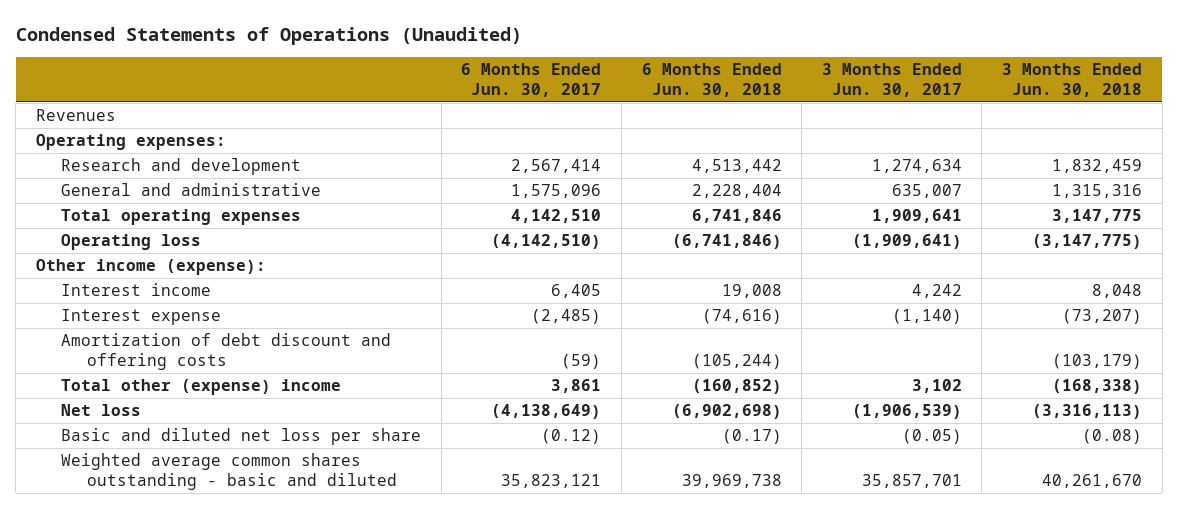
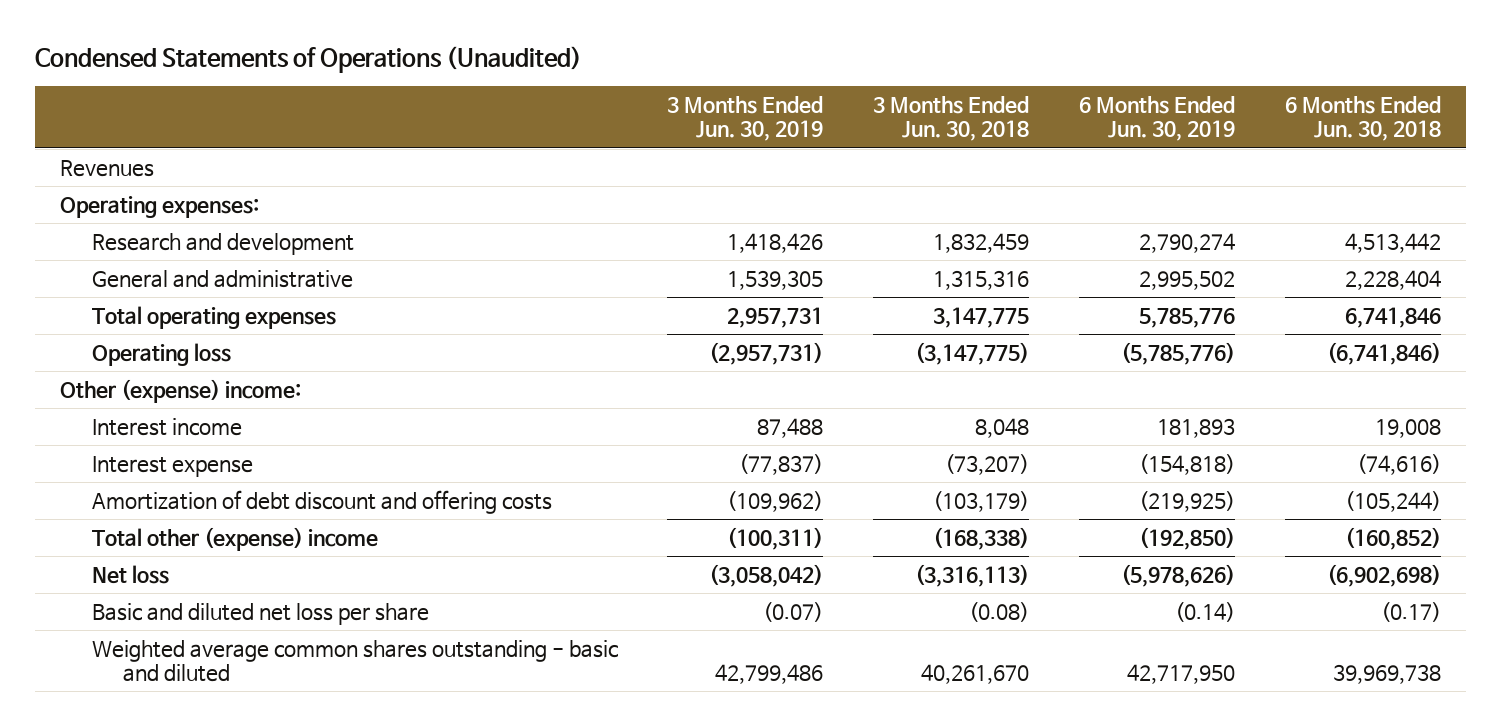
[461,62,602,97] 6 Months Ended Jun. 30, 2017 -> none
[821,62,962,97] 3 Months Ended Jun. 30, 2017 -> none
none -> [667,96,824,142] 3 Months Ended Jun. 30, 2019
none -> [1079,96,1236,142] 6 Months Ended Jun. 30, 2019
[35,259,266,276] Other income (expense): -> [59,378,301,403] Other (expense) income:

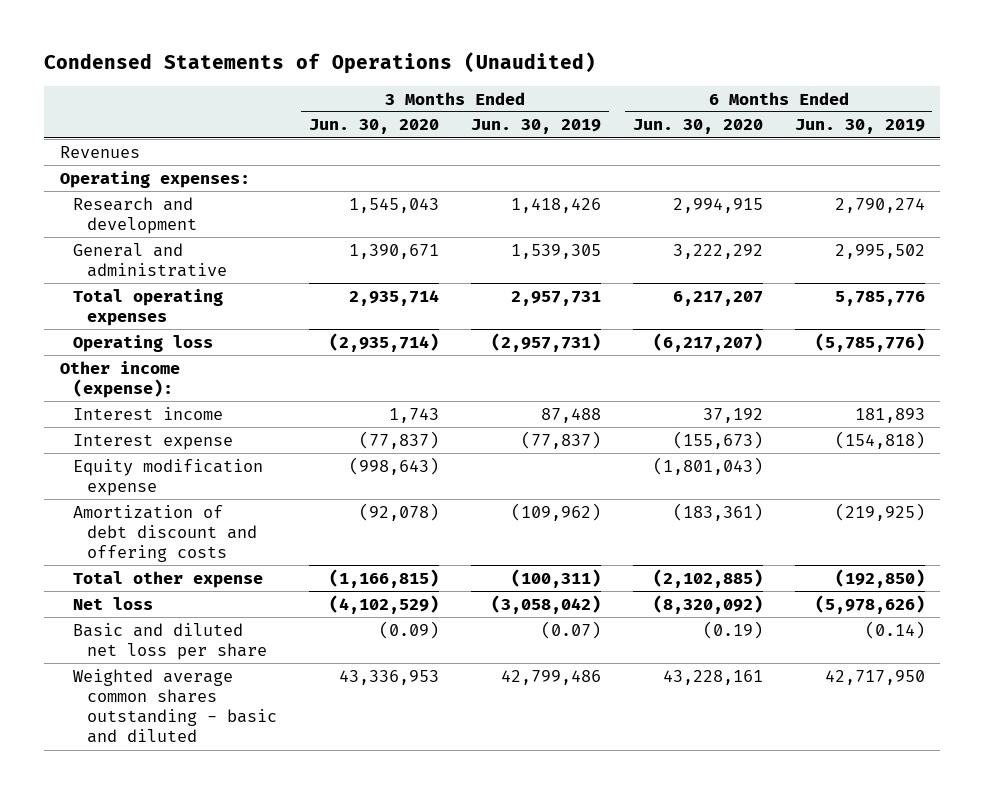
[873,96,1030,142] 3 Months Ended Jun. 30, 2018 -> none
[1285,96,1442,142] 6 Months Ended Jun. 30, 2018 -> none
none -> [308,119,439,135] Jun. 30, 2020
none -> [632,119,763,135] Jun. 30, 2020
[59,378,301,403] Other (expense) income: -> [59,360,180,398] Other income (expense):
none -> [73,458,264,496] Equity modification expense
[91,526,378,551] Total other (expense) income -> [73,570,264,588] Total other expense

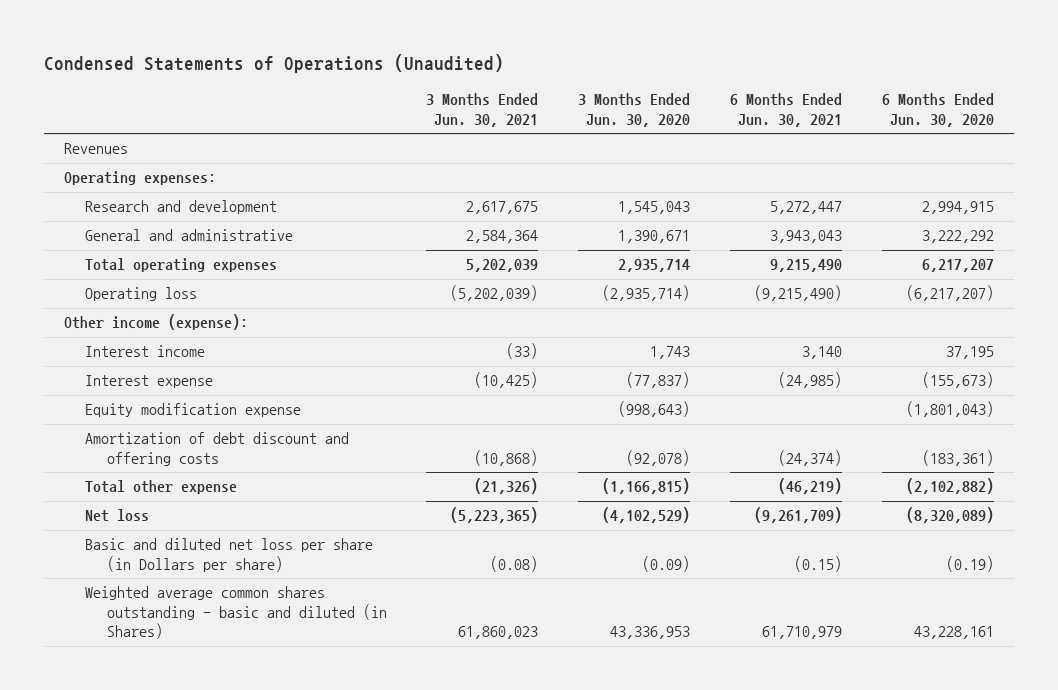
[470,119,601,135] Jun. 30, 2019 -> none
[794,119,925,135] Jun. 30, 2019 -> none
none -> [426,93,539,127] 3 Months Ended Jun. 30, 2021
none -> [729,93,842,127] 6 Months Ended Jun. 30, 2021
[702,407,763,423] 37,192 -> [945,346,994,360] 37,195
[652,568,763,588] (2,102,885) -> [905,478,994,495] (2,102,882)
[652,594,763,614] (8,320,092) -> [905,507,994,524] (8,320,089)
[73,622,267,660] Basic and diluted net loss per share -> [85,538,374,572] Basic and diluted net loss per share (in Dollars per share)
[73,668,277,744] Weighted average common shares outstanding - basic and diluted -> [85,586,387,640] Weighted average common shares outstanding - basic and diluted (in Shares)

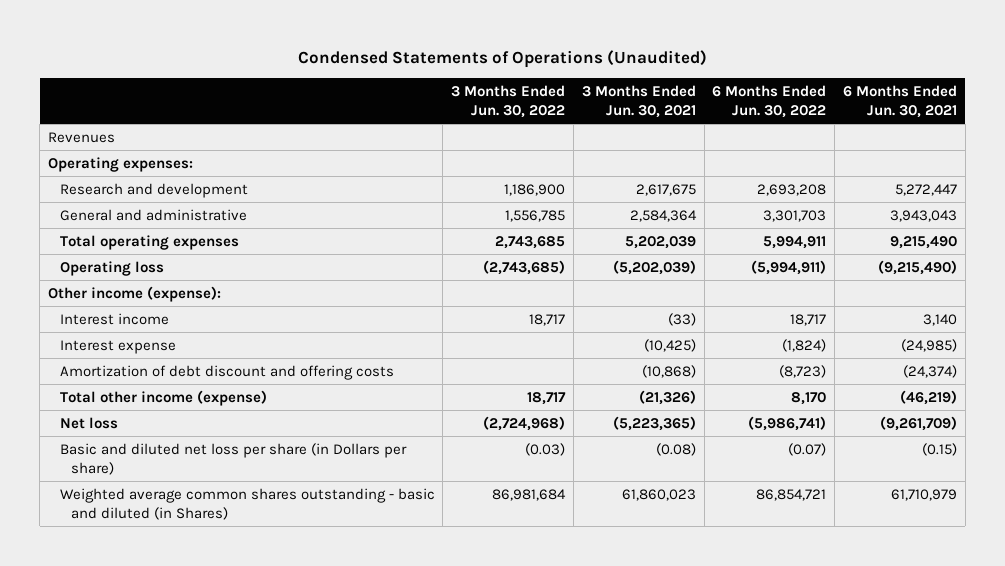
[578,93,691,127] 3 Months Ended Jun. 30, 2020 -> none
[881,93,994,127] 6 Months Ended Jun. 30, 2020 -> none
none -> [451,84,566,118] 3 Months Ended Jun. 30, 2022
none -> [712,84,827,118] 6 Months Ended Jun. 30, 2022
[85,403,302,418] Equity modification expense -> none
[85,480,238,495] Total other expense -> [59,389,267,406] Total other income (expense)

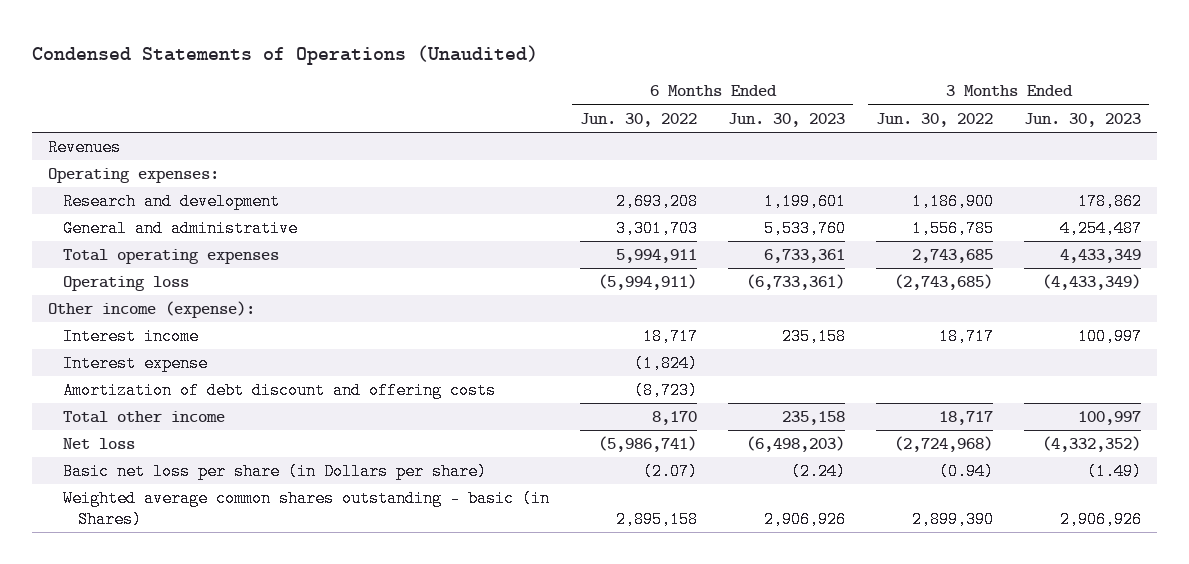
[581,84,696,118] 3 Months Ended Jun. 30, 2021 -> none
[842,84,957,118] 6 Months Ended Jun. 30, 2021 -> none
none -> [728,112,846,127] Jun. 30, 2023
none -> [1024,112,1142,127] Jun. 30, 2023
[59,389,267,406] Total other income (expense) -> [63,411,226,424] Total other income
[59,442,407,475] Basic and diluted net loss per share (in Dollars per share) -> [63,463,488,481] Basic net loss per share (in Dollars per share)
[525,442,566,456] (0.03) -> [939,463,995,481] (0.94)
[788,442,827,456] (0.07) -> [643,463,699,481] (2.07)
[59,487,435,520] Weighted average common shares outstanding - basic and diluted (in Shares) -> [63,490,551,528] Weighted average common shares outstanding - basic (in Shares)
[492,488,567,501] 86,981,684 -> [912,510,995,528] 2,899,390
[756,488,827,501] 86,854,721 -> [616,510,699,528] 2,895,158

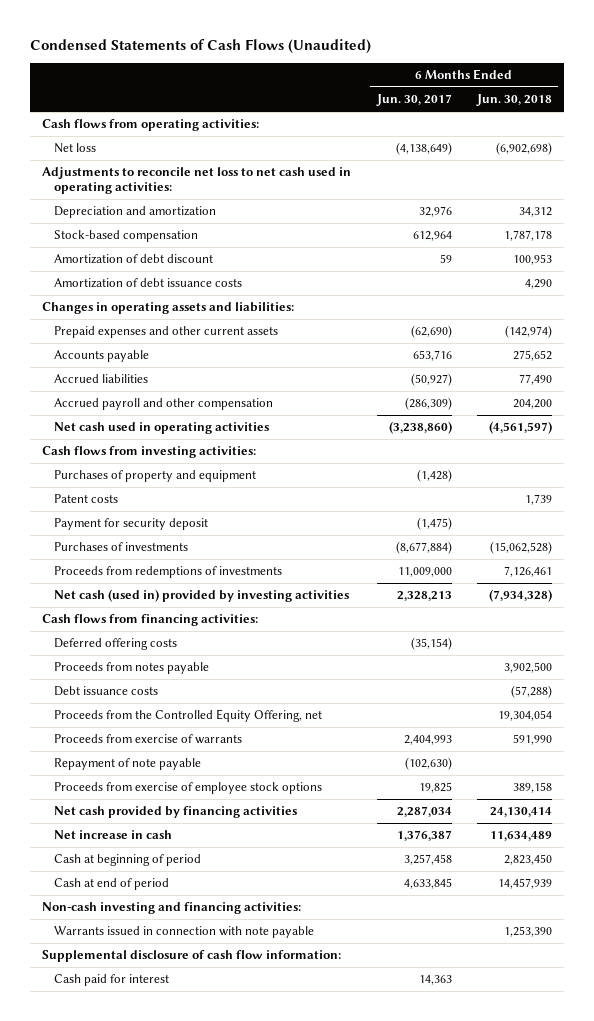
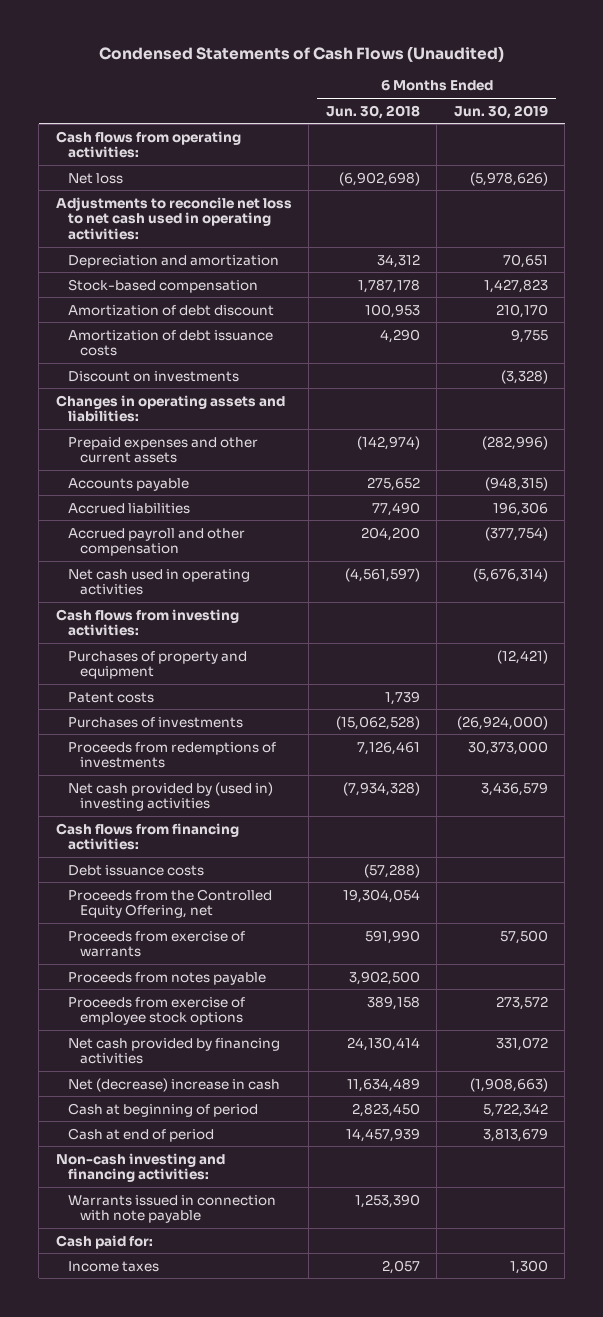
[375,94,452,107] Jun. 30, 2017 -> none
none -> [453,104,548,119] Jun. 30, 2019
none -> [68,370,240,382] Discount on investments
[53,518,208,531] Payment for security deposit -> none
[53,589,349,603] Net cash (used in) provided by investing activities -> [68,781,274,812] Net cash provided by (used in) investing activities
[53,638,177,651] Deferred offering costs -> none
[53,758,201,771] Repayment of note payable -> none
[53,662,209,675] Proceeds from notes payable -> [68,971,267,985] Proceeds from notes payable
[53,830,172,840] Net increase in cash -> [68,1077,281,1092] Net (decrease) increase in cash
[42,950,342,963] Supplemental disclosure of cash flow information: -> none
[53,974,169,987] Cash paid for interest -> [55,1234,153,1249] Cash paid for:
none -> [68,1260,160,1272] Income taxes

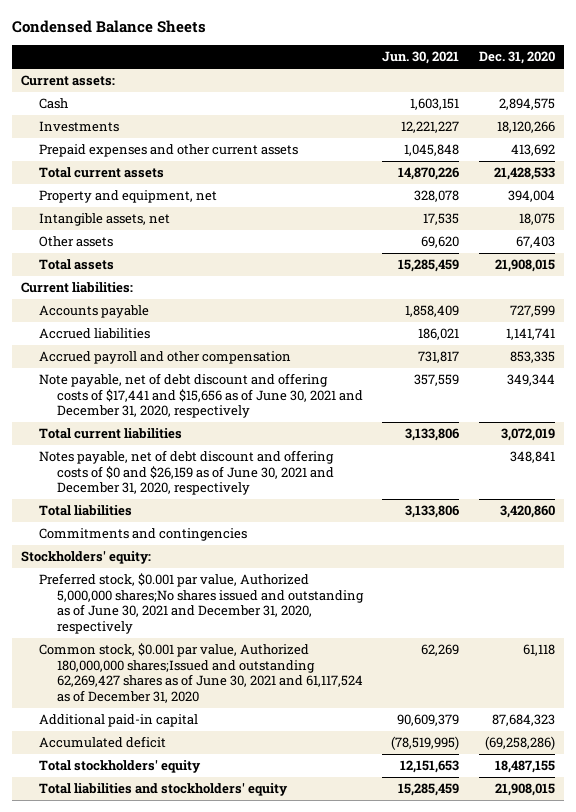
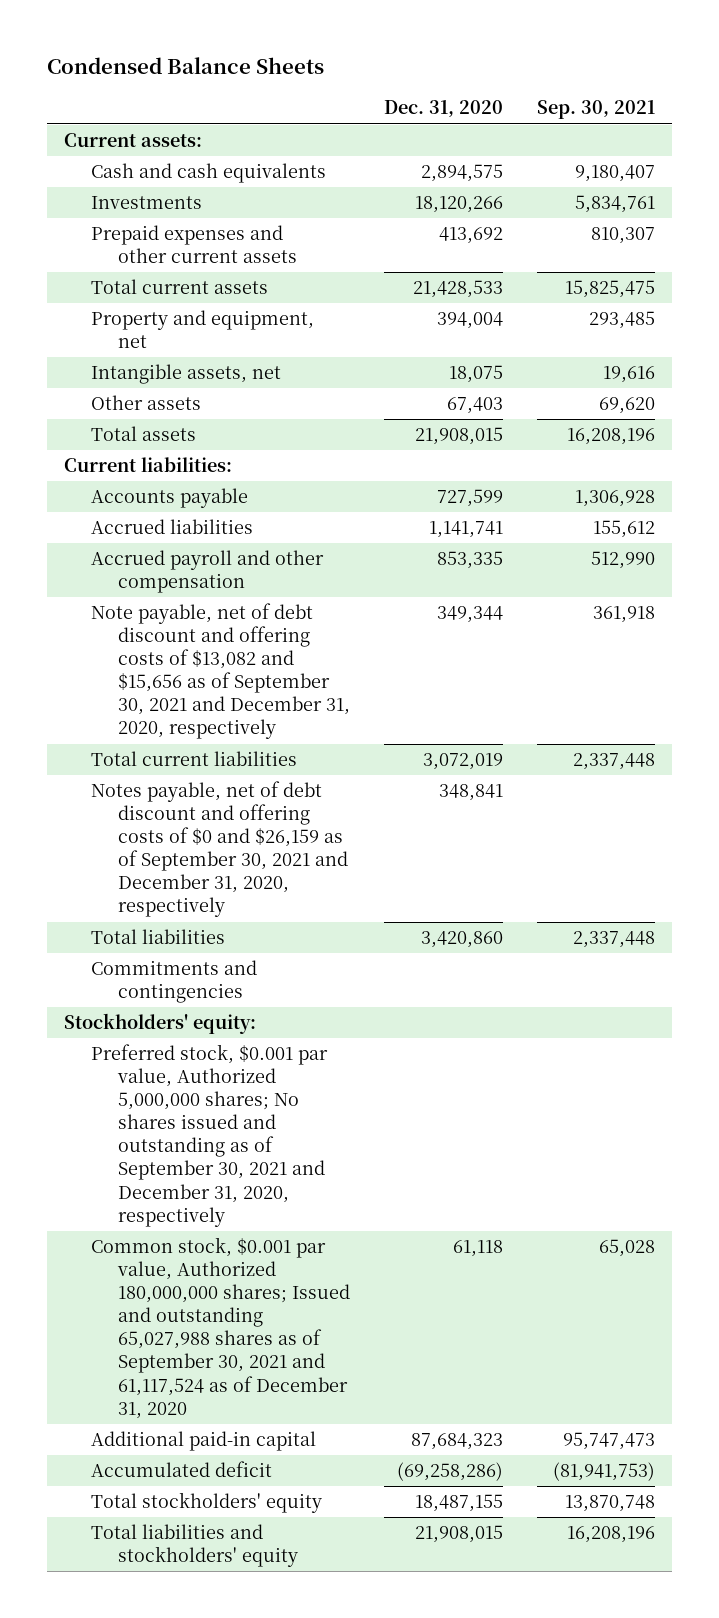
[382,51,460,65] Jun. 30, 2021 -> none
none -> [537,100,656,120] Sep. 30, 2021
[39,98,69,110] Cash -> [90,163,326,184] Cash and cash equivalents
[39,373,364,419] Note payable, net of debt discount and offering costs of $17,441 and $15,656 as of June 30, 2021 and December 31, 2020, respectively -> [90,603,351,740] Note payable, net of debt discount and offering costs of $13,082 and $15,656 as of September 30, 2021 and December 31, 2020, respectively
[39,450,335,496] Notes payable, net of debt discount and offering costs of $0 and $26,159 as of June 30, 2021 and December 31, 2020, respectively -> [90,781,349,918] Notes payable, net of debt discount and offering costs of $0 and $26,159 as of September 30, 2021 and December 31, 2020, respectively
[39,573,365,634] Preferred stock, $0.001 par value, Authorized 5,000,000 shares;No shares issued and outstanding as of June 30, 2021 and December 31, 2020, respectively -> [90,1044,328,1227] Preferred stock, $0.001 par value, Authorized 5,000,000 shares; No shares issued and outstanding as of September 30, 2021 and December 31, 2020, respectively
[39,643,364,703] Common stock, $0.001 par value, Authorized 180,000,000 shares;Issued and outstanding 62,269,427 shares as of June 30, 2021 and 61,117,524 as of December 31, 2020 -> [90,1237,351,1419] Common stock, $0.001 par value, Authorized 180,000,000 shares; Issued and outstanding 65,027,988 shares as of September 30, 2021 and 61,117,524 as of December 31, 2020

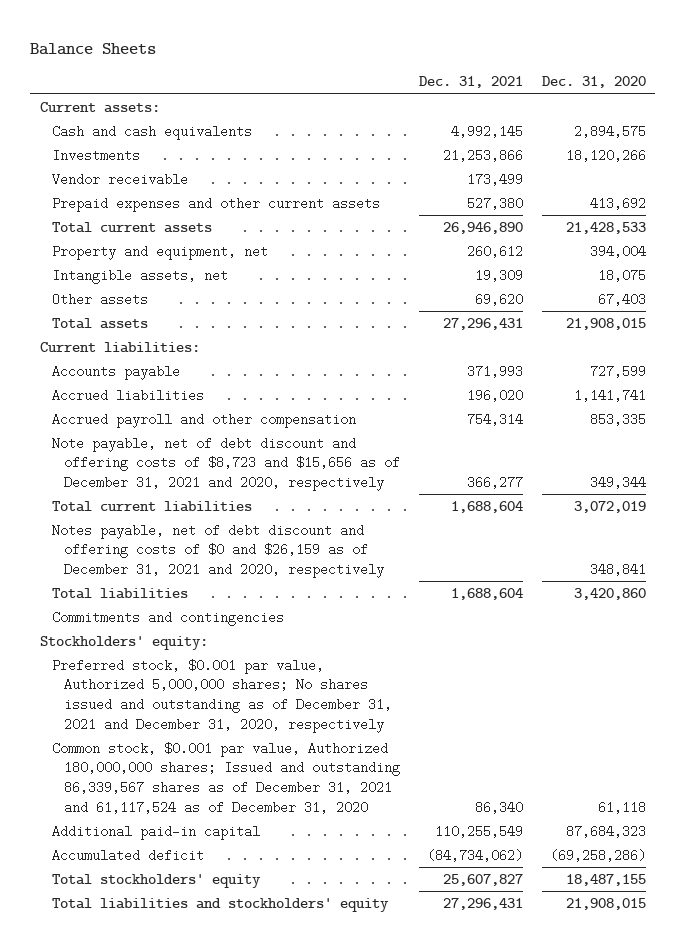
[46,57,324,75] Condensed Balance Sheets -> [29,43,156,56] Balance Sheets
[537,100,656,120] Sep. 30, 2021 -> none
none -> [418,76,523,89] Dec. 31, 2021
none -> [51,172,188,186] Vendor receivable
[90,603,351,740] Note payable, net of debt discount and offering costs of $13,082 and $15,656 as of September 30, 2021 and December 31, 2020, respectively -> [51,436,400,491] Note payable, net of debt discount and offering costs of $8,723 and $15,656 as of December 31, 2021 and 2020, respectively
[90,781,349,918] Notes payable, net of debt discount and offering costs of $0 and $26,159 as of September 30, 2021 and December 31, 2020, respectively -> [51,523,384,578] Notes payable, net of debt discount and offering costs of $0 and $26,159 as of December 31, 2021 and 2020, respectively
[90,1044,328,1227] Preferred stock, $0.001 par value, Authorized 5,000,000 shares; No shares issued and outstanding as of September 30, 2021 and December 31, 2020, respectively -> [51,658,392,733] Preferred stock, $0.001 par value, Authorized 5,000,000 shares; No shares issued and outstanding as of December 31, 2021 and December 31, 2020, respectively
[90,1237,351,1419] Common stock, $0.001 par value, Authorized 180,000,000 shares; Issued and outstanding 65,027,988 shares as of September 30, 2021 and 61,117,524 as of December 31, 2020 -> [51,741,400,814] Common stock, $0.001 par value, Authorized 180,000,000 shares; Issued and outstanding 86,339,567 shares as of December 31, 2021 and 61,117,524 as of December 31, 2020

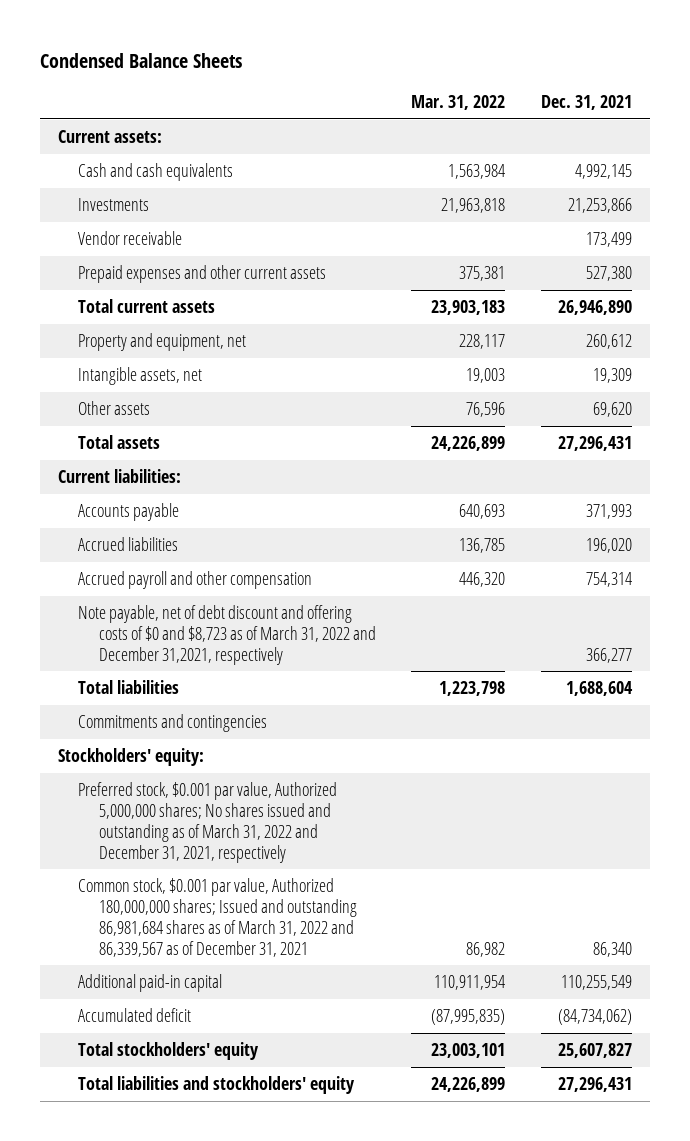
[29,43,156,56] Balance Sheets -> [40,52,243,68] Condensed Balance Sheets
[541,76,646,89] Dec. 31, 2020 -> none
none -> [411,95,506,111] Mar. 31, 2022
[51,500,252,512] Total current liabilities -> none
[51,523,384,578] Notes payable, net of debt discount and offering costs of $0 and $26,159 as of December 31, 2021 and 2020, respectively -> none
[51,436,400,491] Note payable, net of debt discount and offering costs of $8,723 and $15,656 as of December 31, 2021 and 2020, respectively -> [78,605,376,665] Note payable, net of debt discount and offering costs of $0 and $8,723 as of March 31, 2022 and December 31,2021, respectively
[51,658,392,733] Preferred stock, $0.001 par value, Authorized 5,000,000 shares; No shares issued and outstanding as of December 31, 2021 and December 31, 2020, respectively -> [78,782,338,863] Preferred stock, $0.001 par value, Authorized 5,000,000 shares; No shares issued and outstanding as of March 31, 2022 and December 31, 2021, respectively
[51,741,400,814] Common stock, $0.001 par value, Authorized 180,000,000 shares; Issued and outstanding 86,339,567 shares as of December 31, 2021 and 61,117,524 as of December 31, 2020 -> [78,878,357,957] Common stock, $0.001 par value, Authorized 180,000,000 shares; Issued and outstanding 86,981,684 shares as of March 31, 2022 and 86,339,567 as of December 31, 2021

